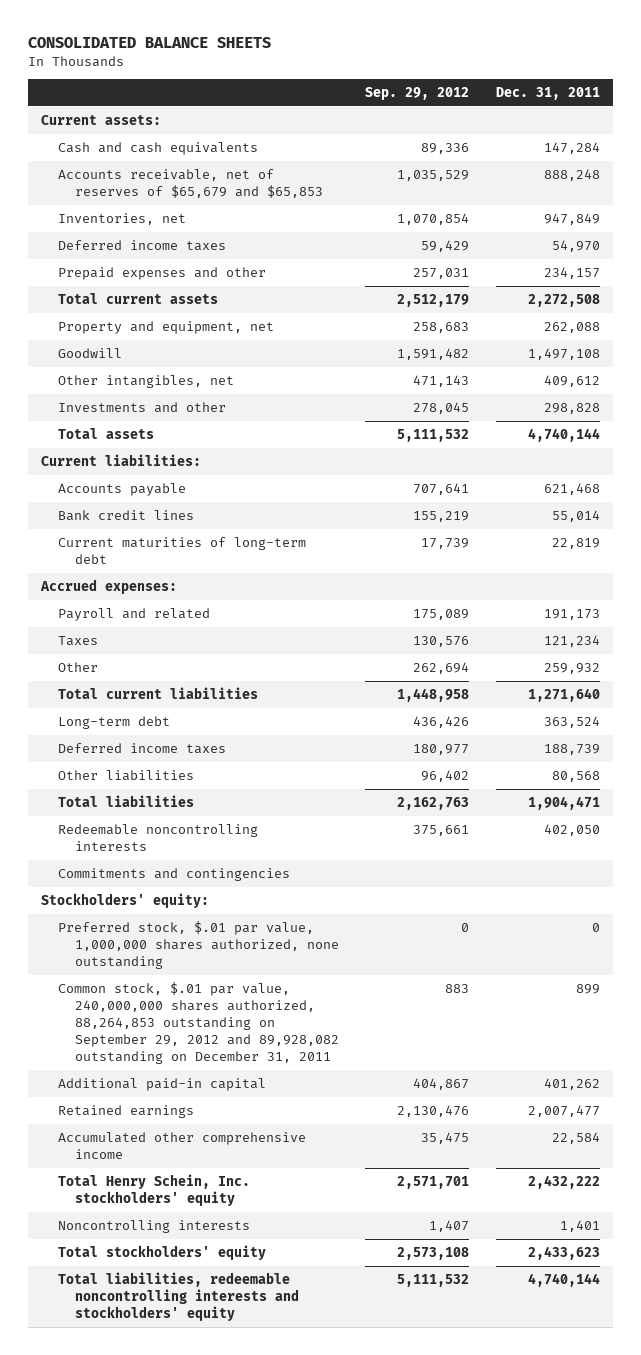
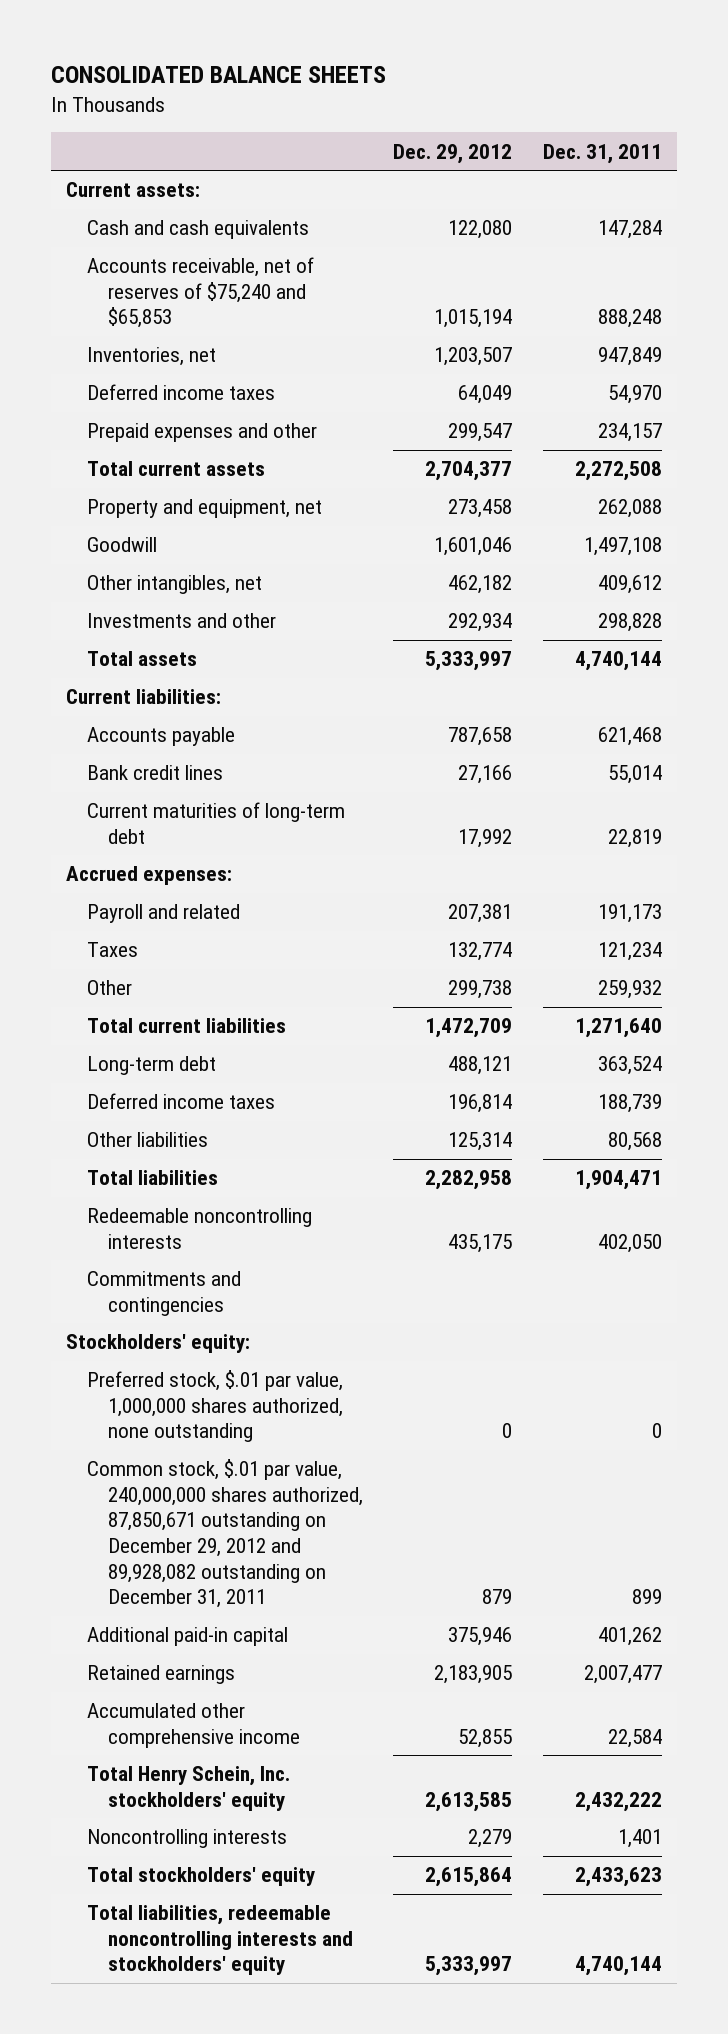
[365,86,470,100] Sep. 29, 2012 -> none
none -> [393,143,513,164] Dec. 29, 2012
[57,168,323,198] Accounts receivable, net of reserves of $65,679 and $65,853 -> [87,257,315,329] Accounts receivable, net of reserves of $75,240 and $65,853
[57,981,339,1064] Common stock, $.01 par value, 240,000,000 shares authorized, 88,264,853 outstanding on September 29, 2012 and 89,928,082 outstanding on December 31, 2011 -> [87,1459,364,1609] Common stock, $.01 par value, 240,000,000 shares authorized, 87,850,671 outstanding on December 29, 2012 and 89,928,082 outstanding on December 31, 2011

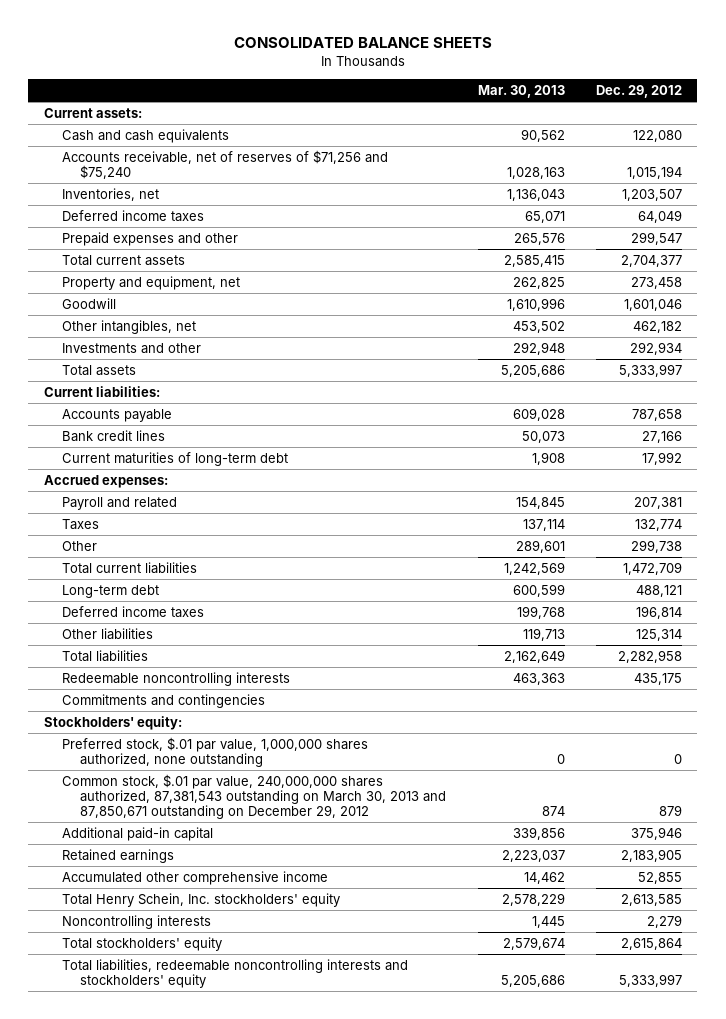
[542,143,662,164] Dec. 31, 2011 -> none
none -> [477,85,565,99] Mar. 30, 2013
[87,257,315,329] Accounts receivable, net of reserves of $75,240 and $65,853 -> [62,149,389,179] Accounts receivable, net of reserves of $71,256 and $75,240
[87,1459,364,1609] Common stock, $.01 par value, 240,000,000 shares authorized, 87,850,671 outstanding on December 29, 2012 and 89,928,082 outstanding on December 31, 2011 -> [62,773,447,820] Common stock, $.01 par value, 240,000,000 shares authorized, 87,381,543 outstanding on March 30, 2013 and 87,850,671 outstanding on December 29, 2012

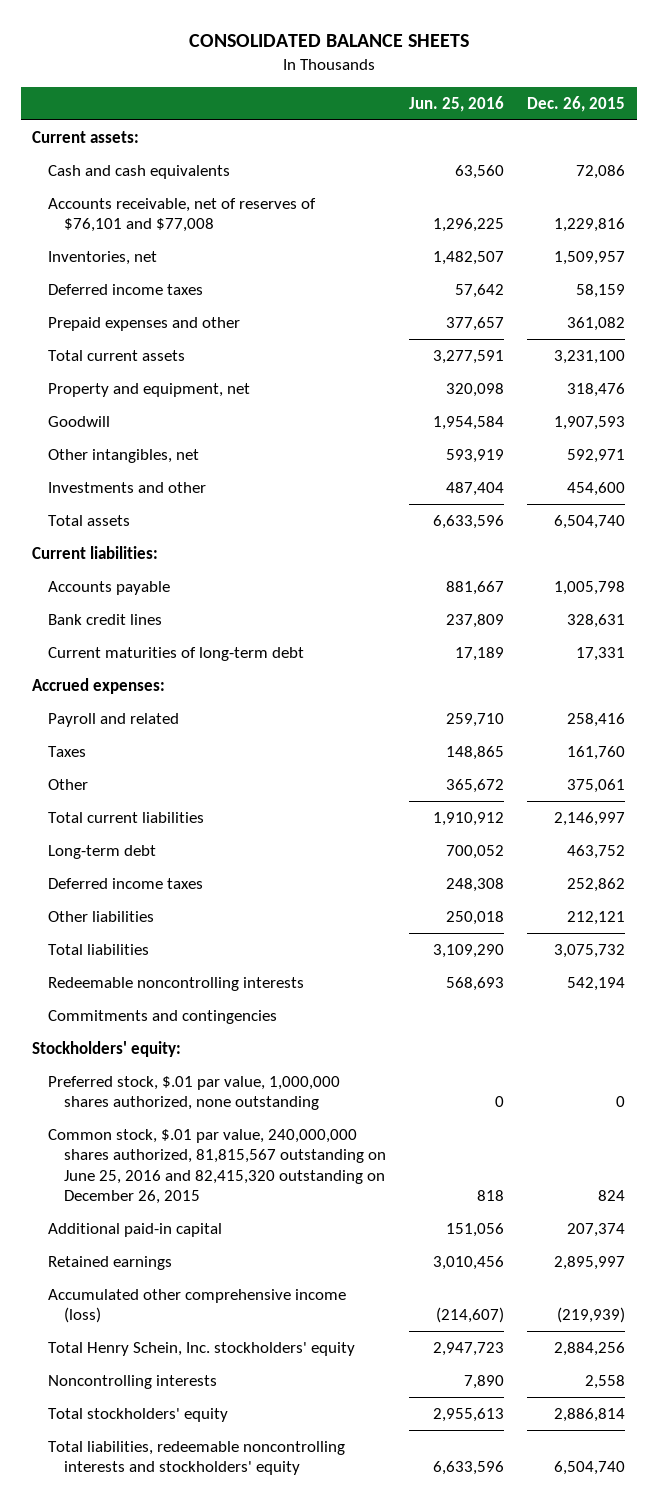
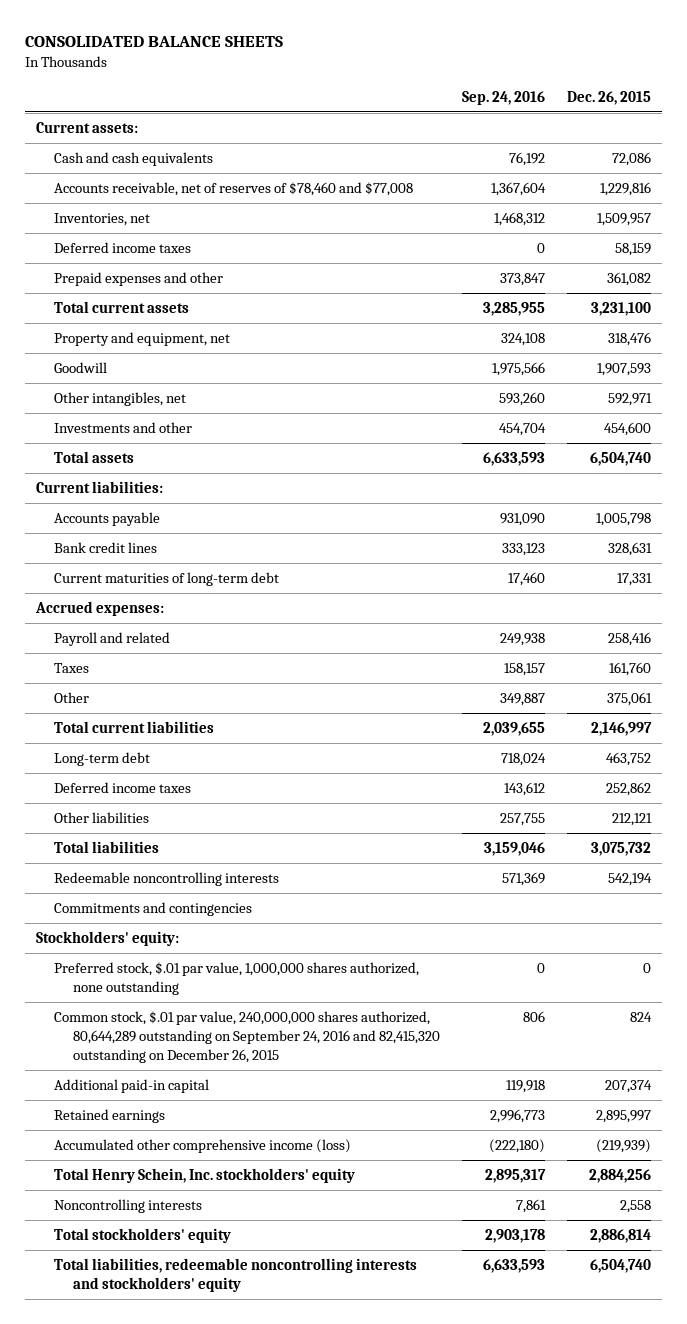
[409,95,505,112] Jun. 25, 2016 -> none
none -> [461,90,545,105] Sep. 24, 2016
[48,198,317,233] Accounts receivable, net of reserves of $76,101 and $77,008 -> [54,182,414,197] Accounts receivable, net of reserves of $78,460 and $77,008
[48,1129,387,1204] Common stock, $.01 par value, 240,000,000 shares authorized, 81,815,567 outstanding on June 25, 2016 and 82,415,320 outstanding on December 26, 2015 -> [54,1011,440,1063] Common stock, $.01 par value, 240,000,000 shares authorized, 80,644,289 outstanding on September 24, 2016 and 82,415,320 outstanding on December 26, 2015

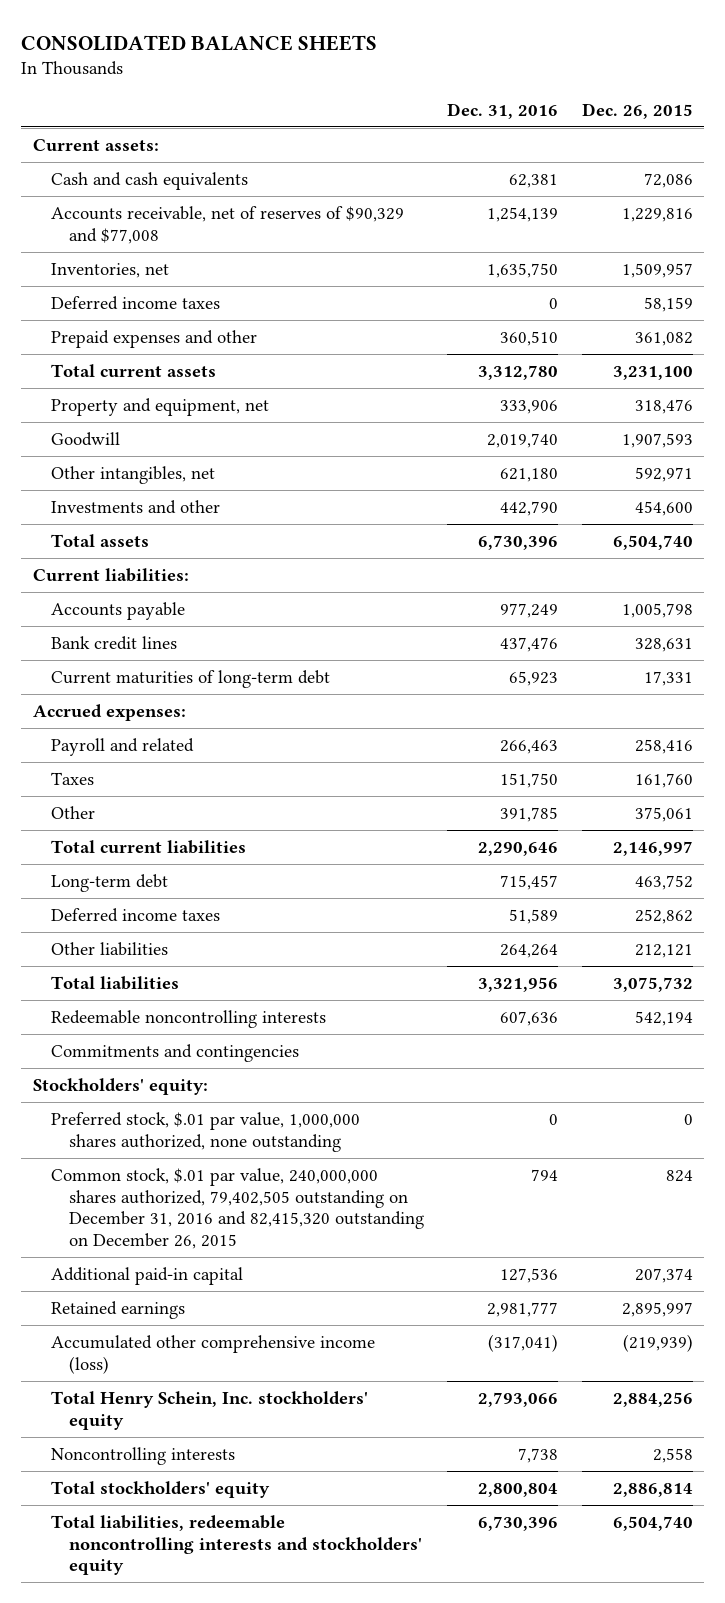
[461,90,545,105] Sep. 24, 2016 -> none
none -> [447,102,559,119] Dec. 31, 2016
[54,182,414,197] Accounts receivable, net of reserves of $78,460 and $77,008 -> [50,206,404,244] Accounts receivable, net of reserves of $90,329 and $77,008
[54,1011,440,1063] Common stock, $.01 par value, 240,000,000 shares authorized, 80,644,289 outstanding on September 24, 2016 and 82,415,320 outstanding on December 26, 2015 -> [50,1168,425,1249] Common stock, $.01 par value, 240,000,000 shares authorized, 79,402,505 outstanding on December 31, 2016 and 82,415,320 outstanding on December 26, 2015

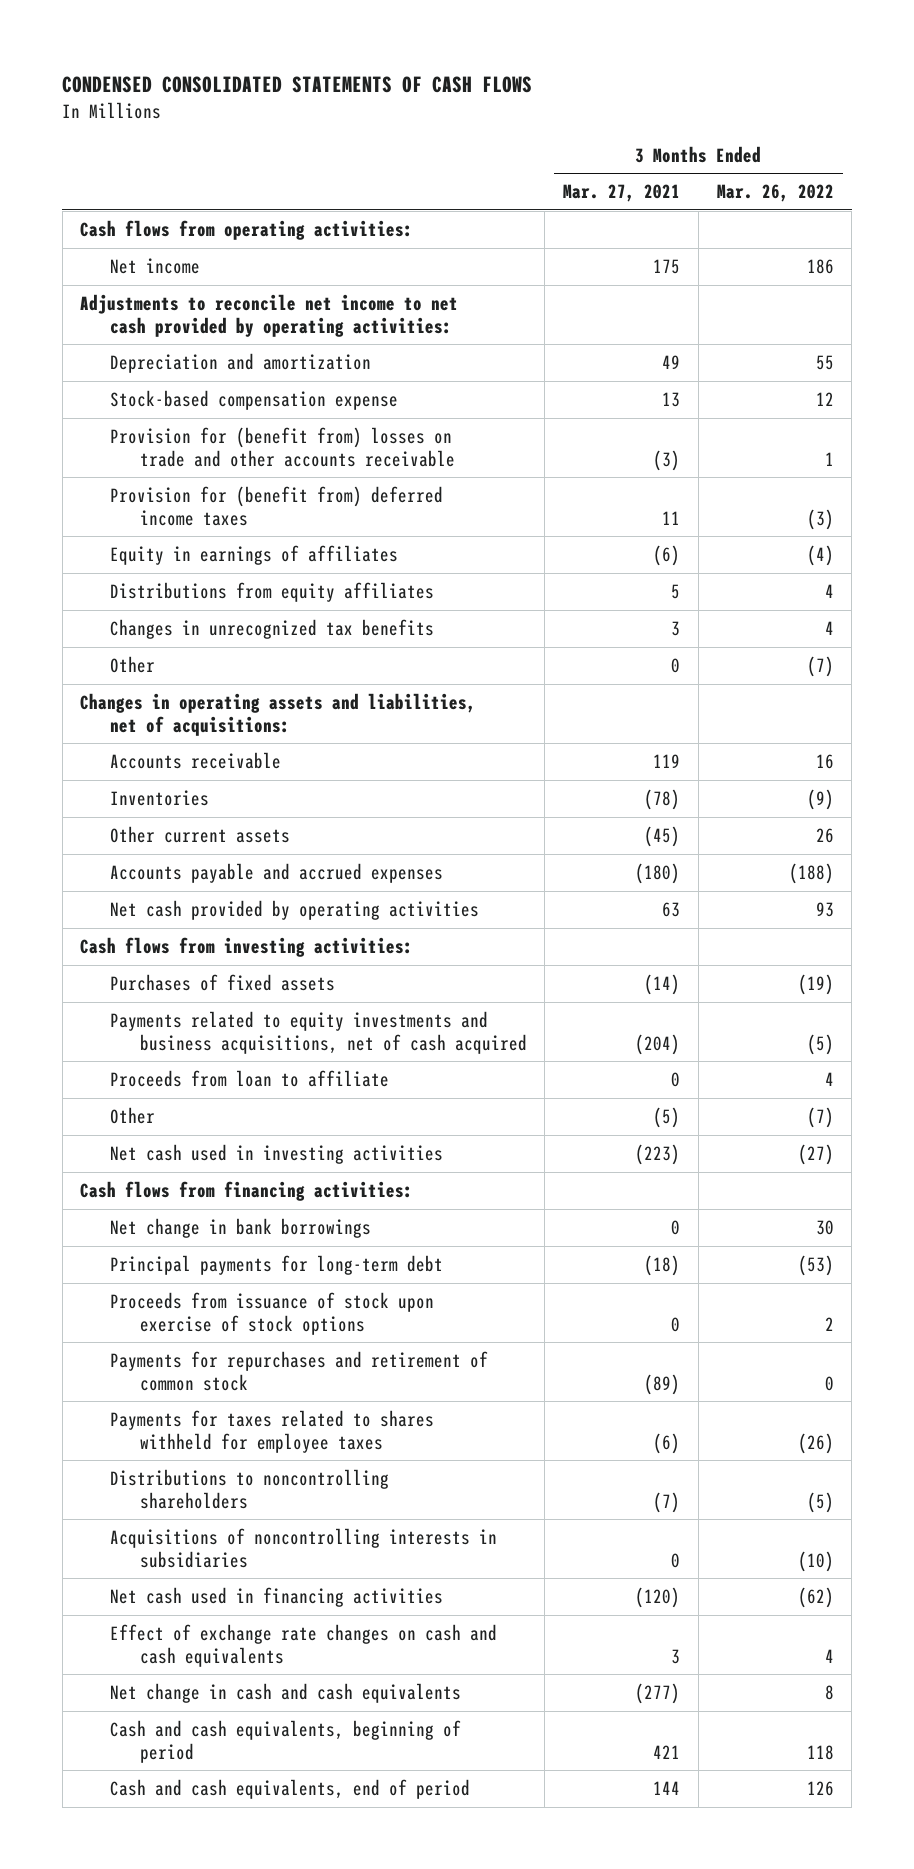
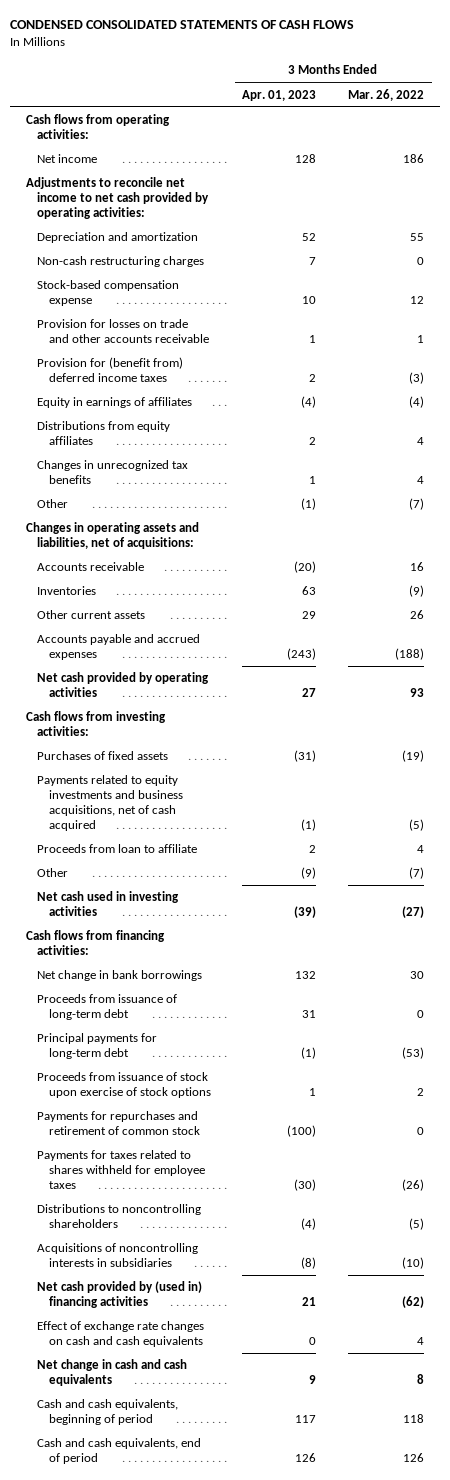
[563,184,681,203] Mar. 27, 2021 -> none
none -> [242,89,317,101] Apr. 01, 2023
none -> [37,256,205,268] Non-cash restructuring charges
[110,426,455,467] Provision for (benefit from) losses on trade and other accounts receivable -> [37,319,209,344] Provision for losses on trade and other accounts receivable
none -> [37,994,178,1021] Proceeds from issuance of long-term debt
[110,1586,444,1607] Net cash used in financing activities -> [37,1281,203,1309] Net cash provided by (used in) financing activities

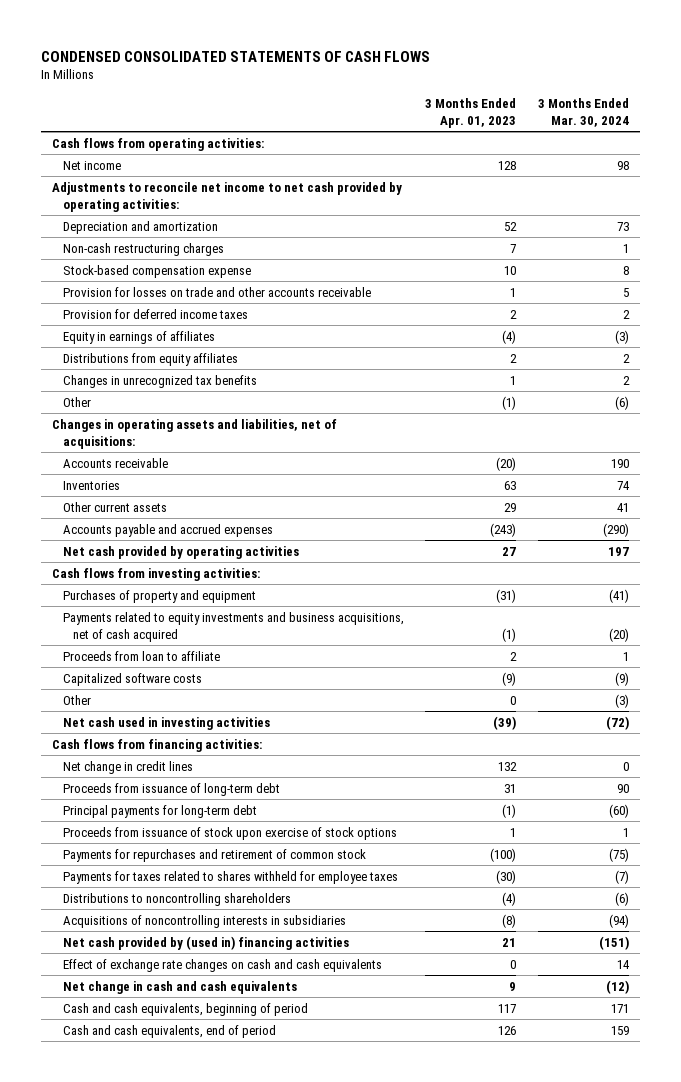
[348,88,425,101] Mar. 26, 2022 -> none
none -> [538,98,630,128] 3 Months Ended Mar. 30, 2024
[37,357,184,383] Provision for (benefit from) deferred income taxes -> [62,308,248,319] Provision for deferred income taxes
[37,751,169,761] Purchases of fixed assets -> [62,589,256,603] Purchases of property and equipment
none -> [62,672,202,686] Capitalized software costs
[301,867,317,880] (9) -> [510,695,517,705] 0
[37,970,203,982] Net change in bank borrowings -> [62,760,193,774] Net change in credit lines

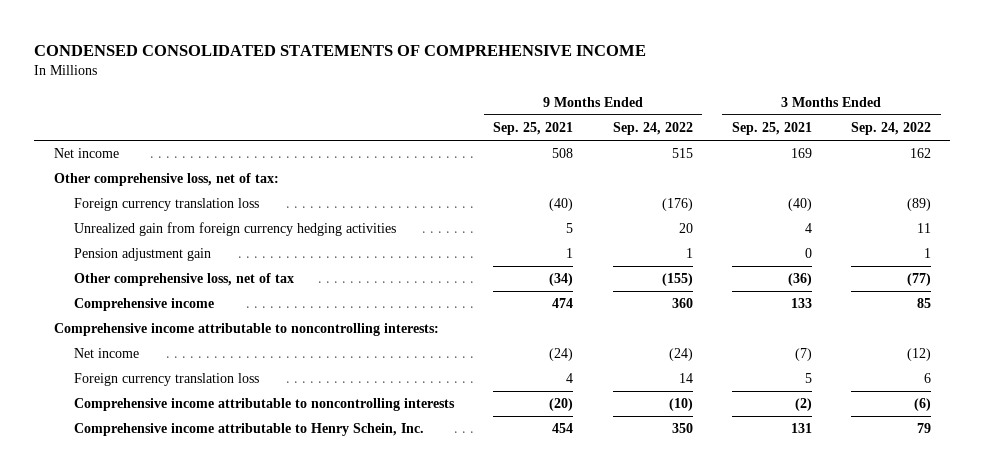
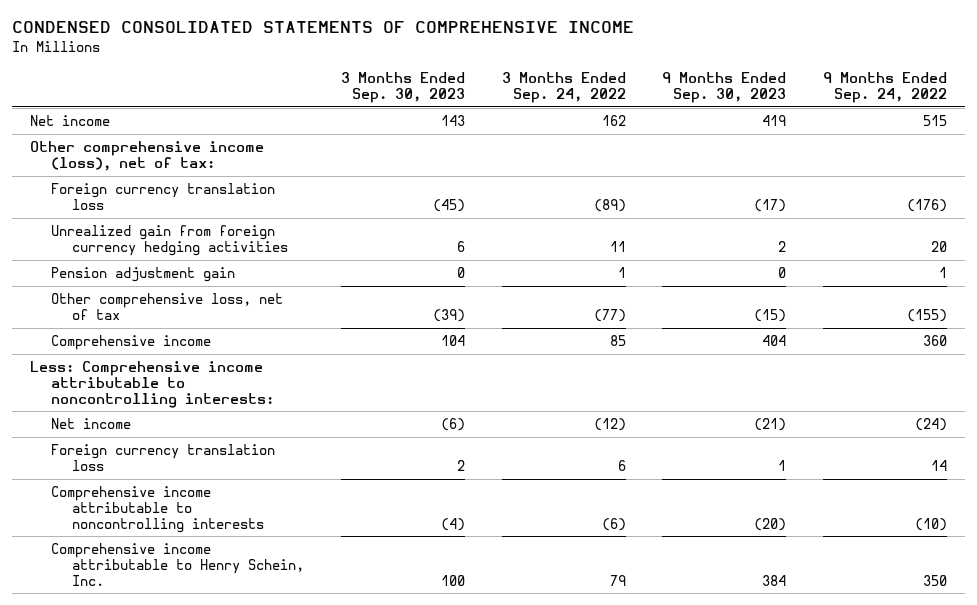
[493,122,574,136] Sep. 25, 2021 -> none
[731,122,812,136] Sep. 25, 2021 -> none
none -> [340,72,465,104] 3 Months Ended Sep. 30, 2023
none -> [662,72,787,104] 9 Months Ended Sep. 30, 2023
[53,173,279,187] Other comprehensive loss, net of tax: -> [30,140,265,171] Other comprehensive income (loss), net of tax:
[53,323,439,337] Comprehensive income attributable to noncontrolling interests: -> [30,360,275,408] Less: Comprehensive income attributable to noncontrolling interests:

